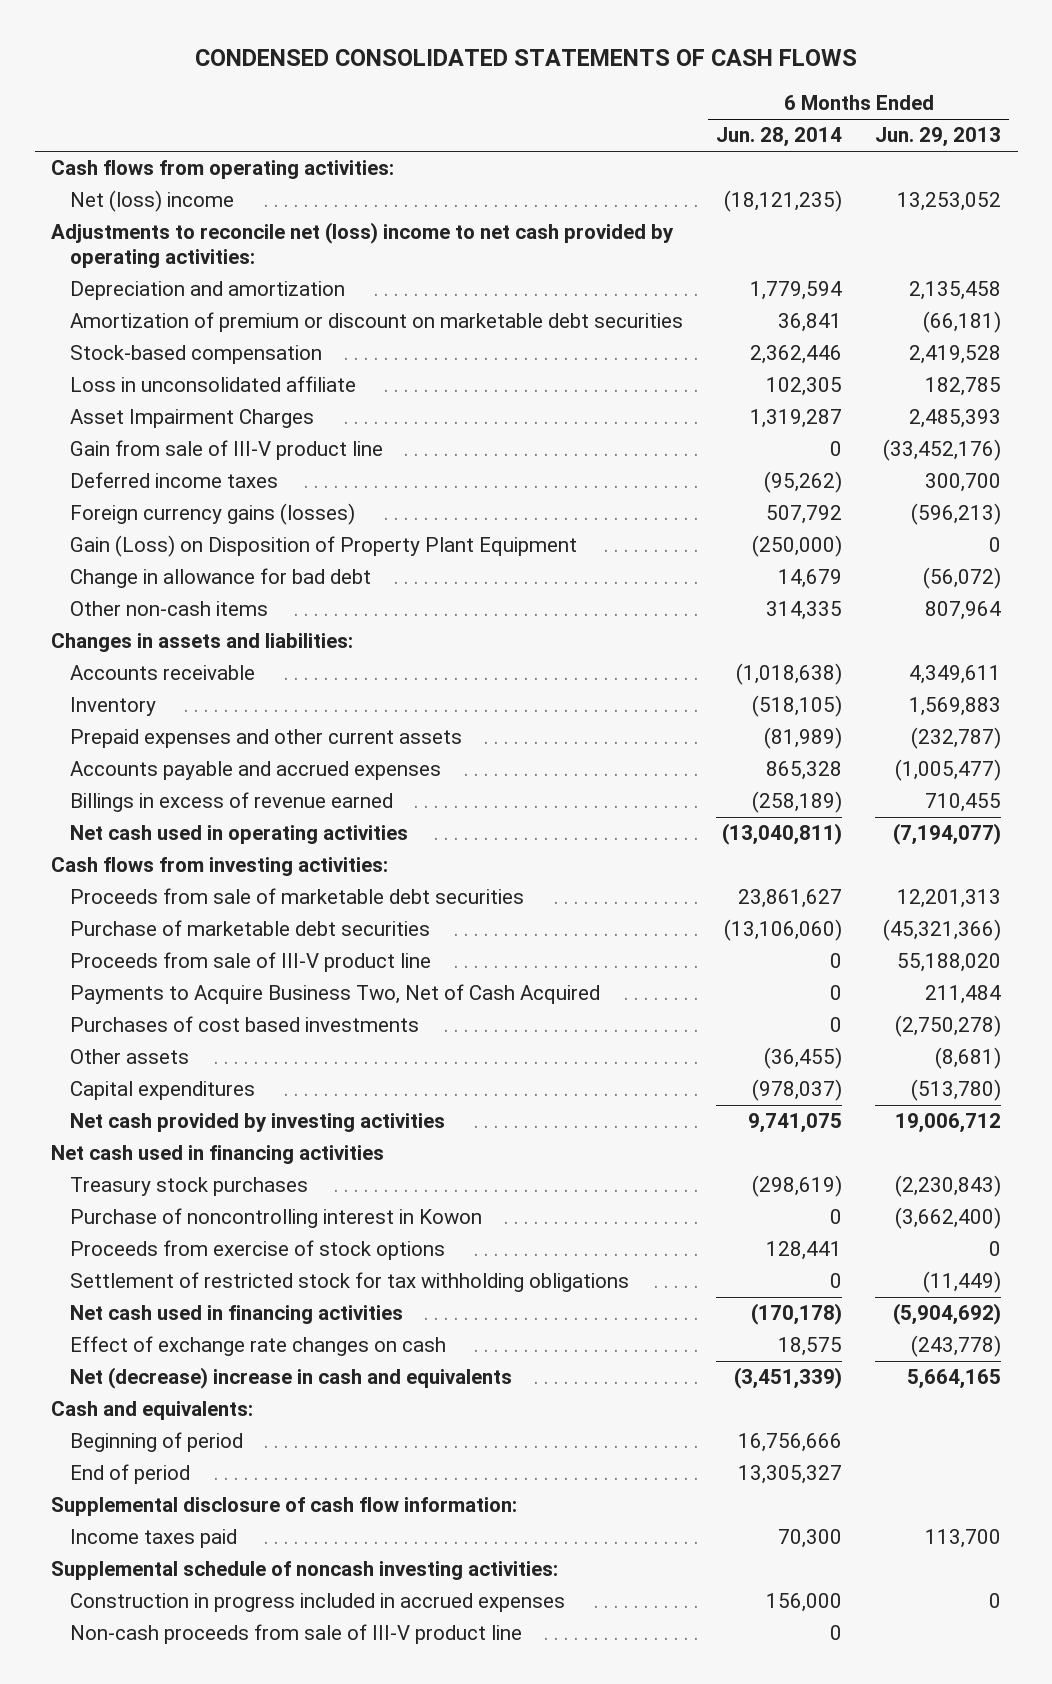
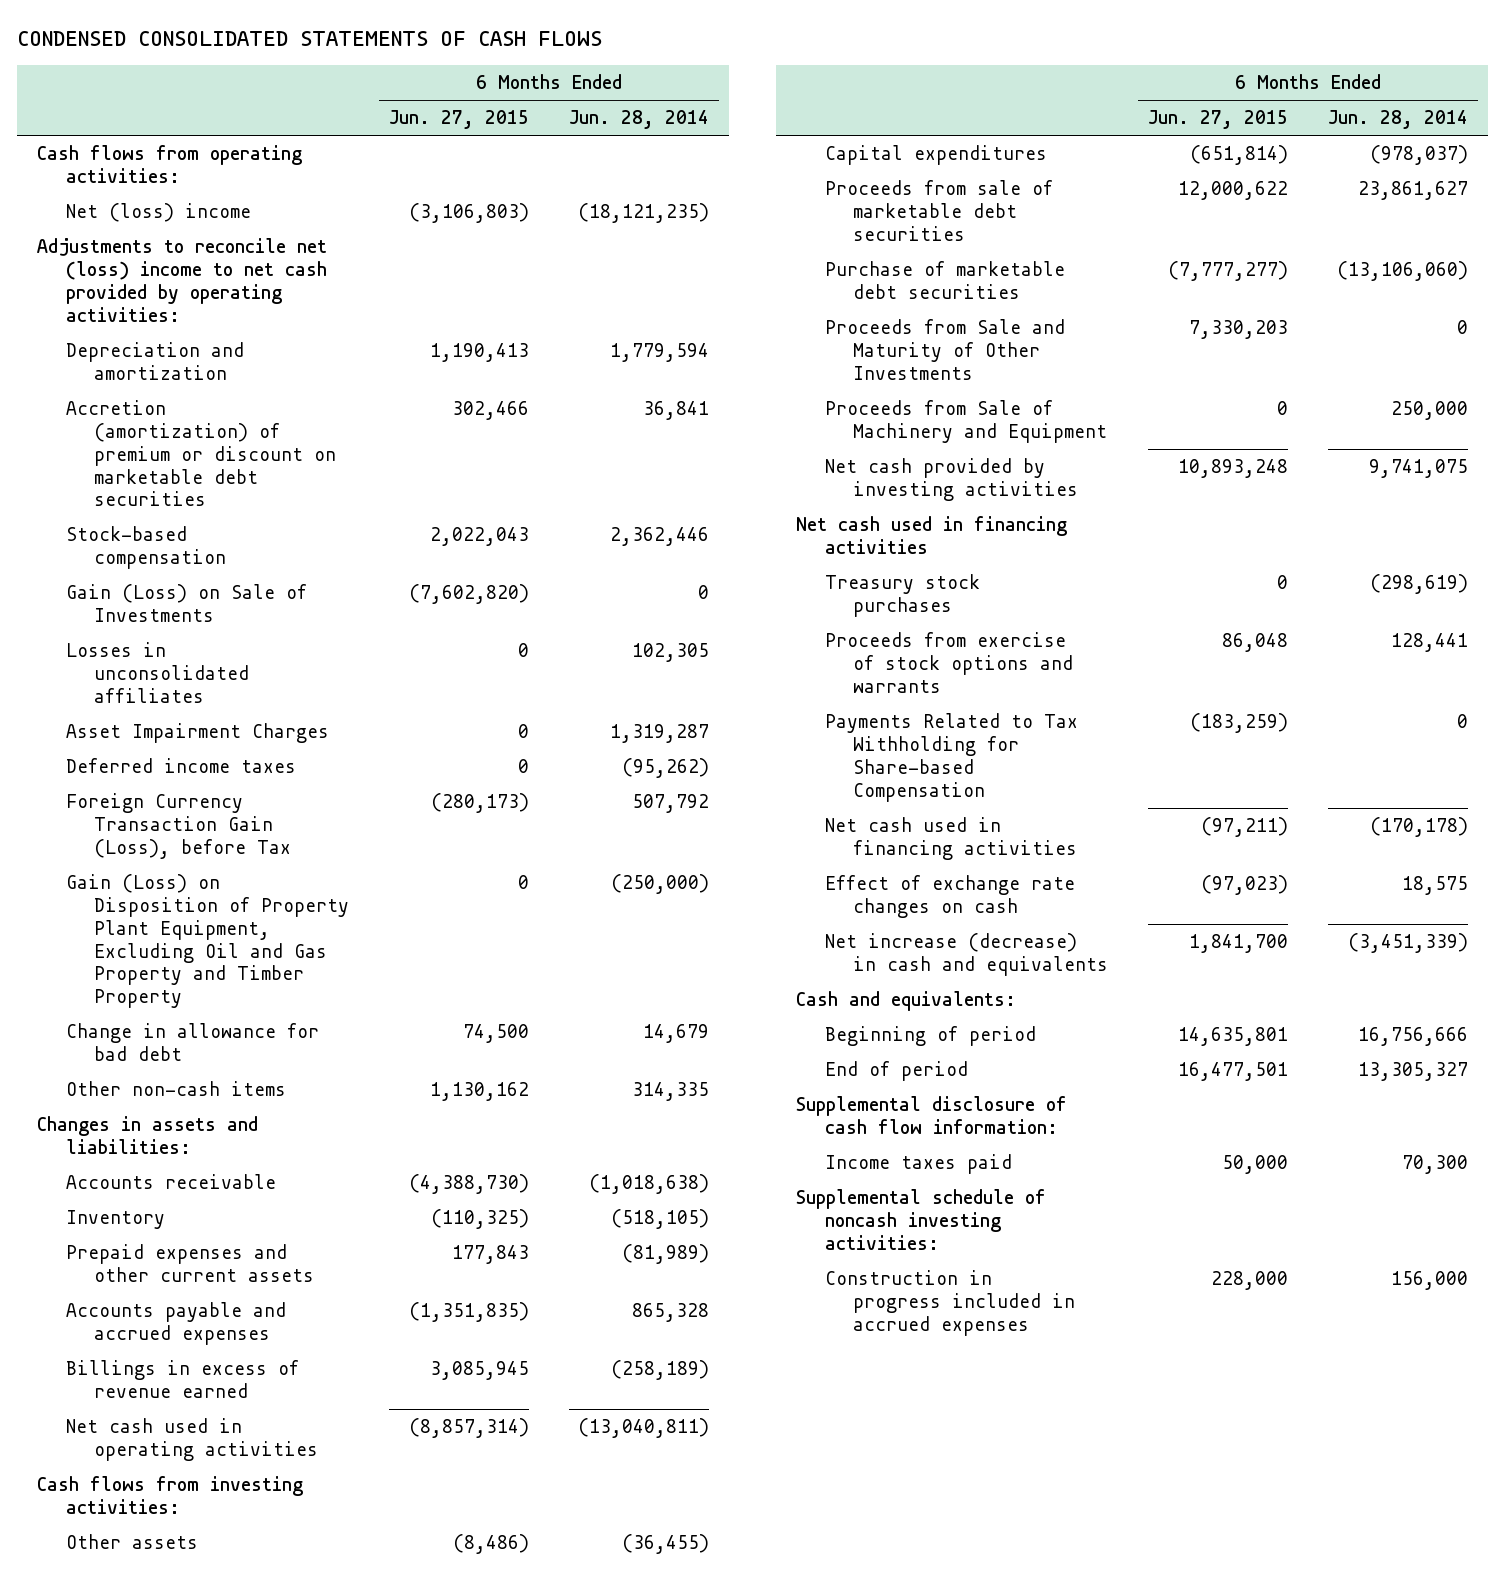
[875,127,1002,148] Jun. 29, 2013 -> none
none -> [389,110,530,130] Jun. 27, 2015
[69,312,683,333] Amortization of premium or discount on marketable debt securities -> [65,400,337,507] Accretion (amortization) of premium or discount on marketable debt securities
none -> [65,584,307,622] Gain (Loss) on Sale of Investments
[69,376,356,393] Loss in unconsolidated affiliate -> [65,642,250,703] Losses in unconsolidated affiliates
[69,440,383,461] Gain from sale of III-V product line -> none
[69,503,355,526] Foreign currency gains (losses) -> [65,793,292,859] Foreign Currency Transaction Gain (Loss), before Tax
[69,535,577,558] Gain (Loss) on Disposition of Property Plant Equipment -> [65,874,350,1009] Gain (Loss) on Disposition of Property Plant Equipment, Excluding Oil and Gas Property and Timber Property
[69,952,431,973] Proceeds from sale of III-V product line -> none
[69,984,600,1005] Payments to Acquire Business Two, Net of Cash Acquired -> none
[69,1016,419,1033] Purchases of cost based investments -> none
[69,888,524,905] Proceeds from sale of marketable debt securities -> [824,180,1053,241] Proceeds from sale of marketable debt securities
[69,920,430,937] Purchase of marketable debt securities -> [824,261,1065,299] Purchase of marketable debt securities
none -> [824,319,1065,380] Proceeds from Sale and Maturity of Other Investments
none -> [824,400,1108,443] Proceeds from Sale of Machinery and Equipment
[69,1208,482,1229] Purchase of noncontrolling interest in Kowon -> none
[69,1240,445,1261] Proceeds from exercise of stock options -> [824,632,1074,693] Proceeds from exercise of stock options and warrants
[69,1272,629,1293] Settlement of restricted stock for tax withholding obligations -> [824,713,1078,802] Payments Related to Tax Withholding for Share-based Compensation
[69,1367,512,1390] Net (decrease) increase in cash and equivalents -> [824,933,1109,976] Net increase (decrease) in cash and equivalents
[69,1624,522,1645] Non-cash proceeds from sale of III-V product line -> none

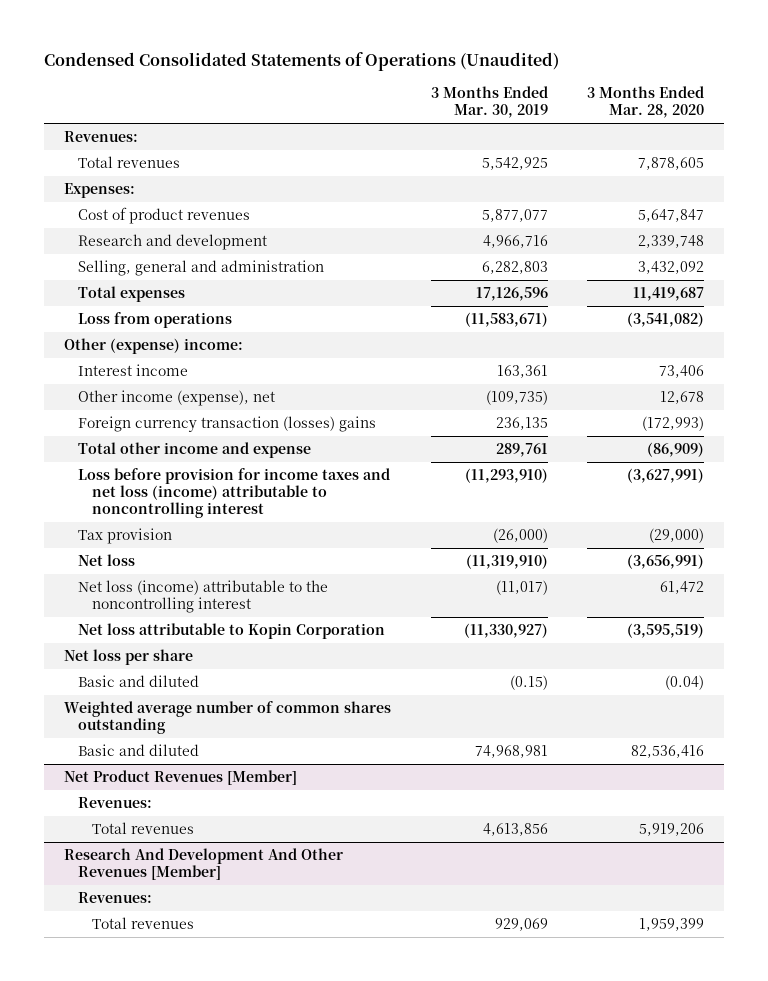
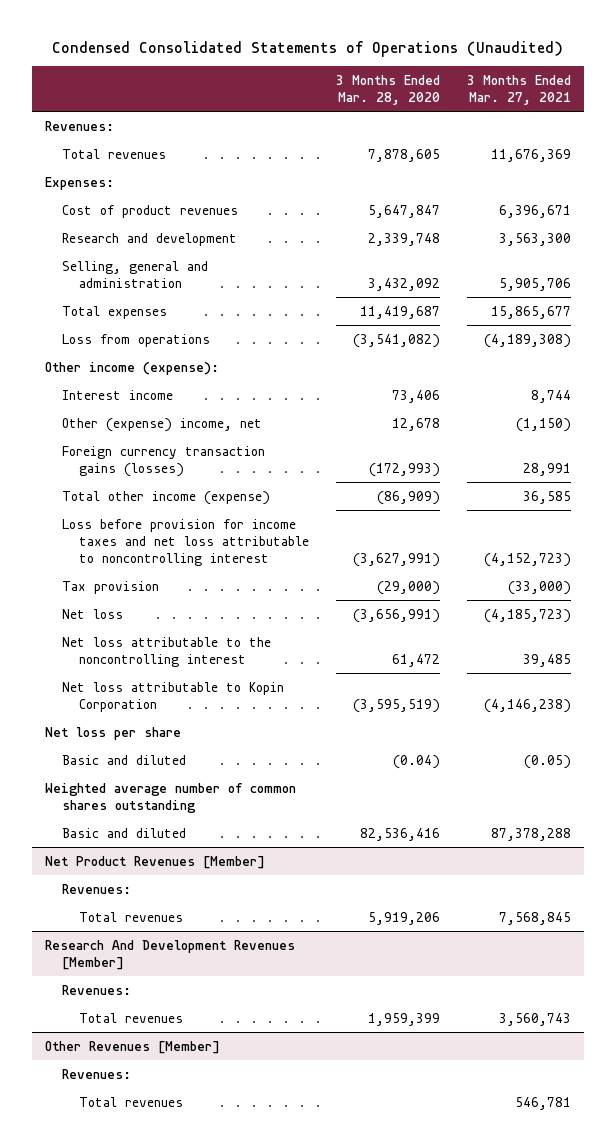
[430,86,548,119] 3 Months Ended Mar. 30, 2019 -> none
none -> [466,74,571,106] 3 Months Ended Mar. 27, 2021
[64,338,244,355] Other (expense) income: -> [45,361,220,375] Other income (expense):
[77,390,275,407] Other income (expense), net -> [61,417,262,432] Other (expense) income, net
[77,416,376,433] Foreign currency transaction (losses) gains -> [61,445,265,477] Foreign currency transaction gains (losses)
[77,442,311,459] Total other income and expense -> [61,490,270,505] Total other income (expense)
[77,468,390,518] Loss before provision for income taxes and net loss (income) attributable to noncontrolling interest -> [61,518,309,566] Loss before provision for income taxes and net loss attributable to noncontrolling interest
[77,580,328,614] Net loss (income) attributable to the noncontrolling interest -> [61,636,271,667] Net loss attributable to the noncontrolling interest
[64,848,344,881] Research And Development And Other Revenues [Member] -> [45,939,296,970] Research And Development Revenues [Member]
none -> [45,1040,221,1054] Other Revenues [Member]
none -> [61,1068,131,1079] Revenues:
none -> [78,1096,183,1107] Total revenues

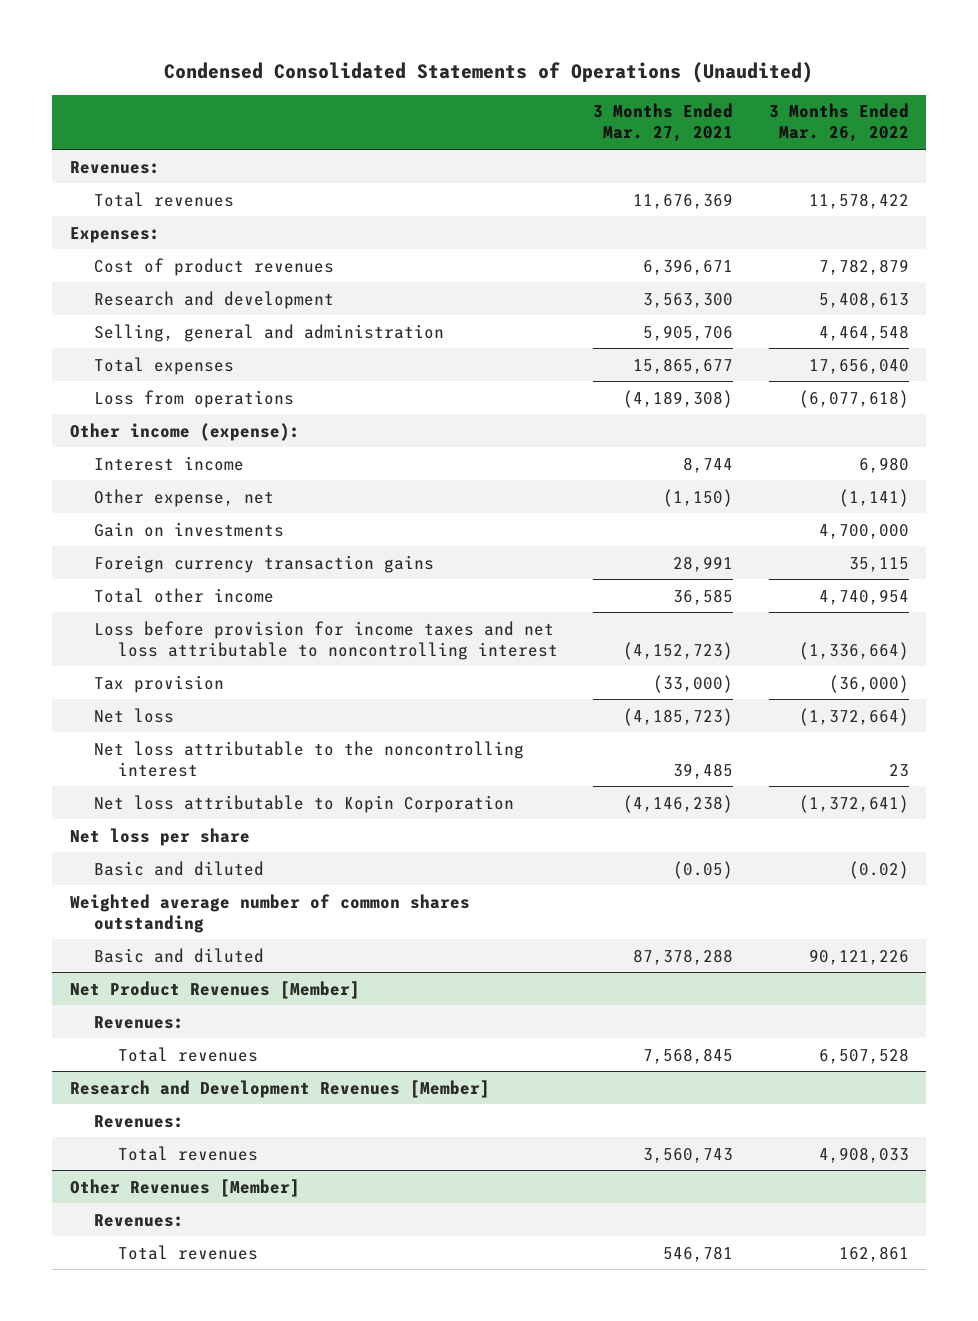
[335,74,440,106] 3 Months Ended Mar. 28, 2020 -> none
none -> [768,103,909,143] 3 Months Ended Mar. 26, 2022
[61,417,262,432] Other (expense) income, net -> [93,488,274,507] Other expense, net
none -> [93,521,284,537] Gain on investments
[61,445,265,477] Foreign currency transaction gains (losses) -> [93,554,434,573] Foreign currency transaction gains
[61,490,270,505] Total other income (expense) -> [93,587,274,603] Total other income
[45,939,296,970] Research And Development Revenues [Member] -> [69,1079,490,1098] Research and Development Revenues [Member]

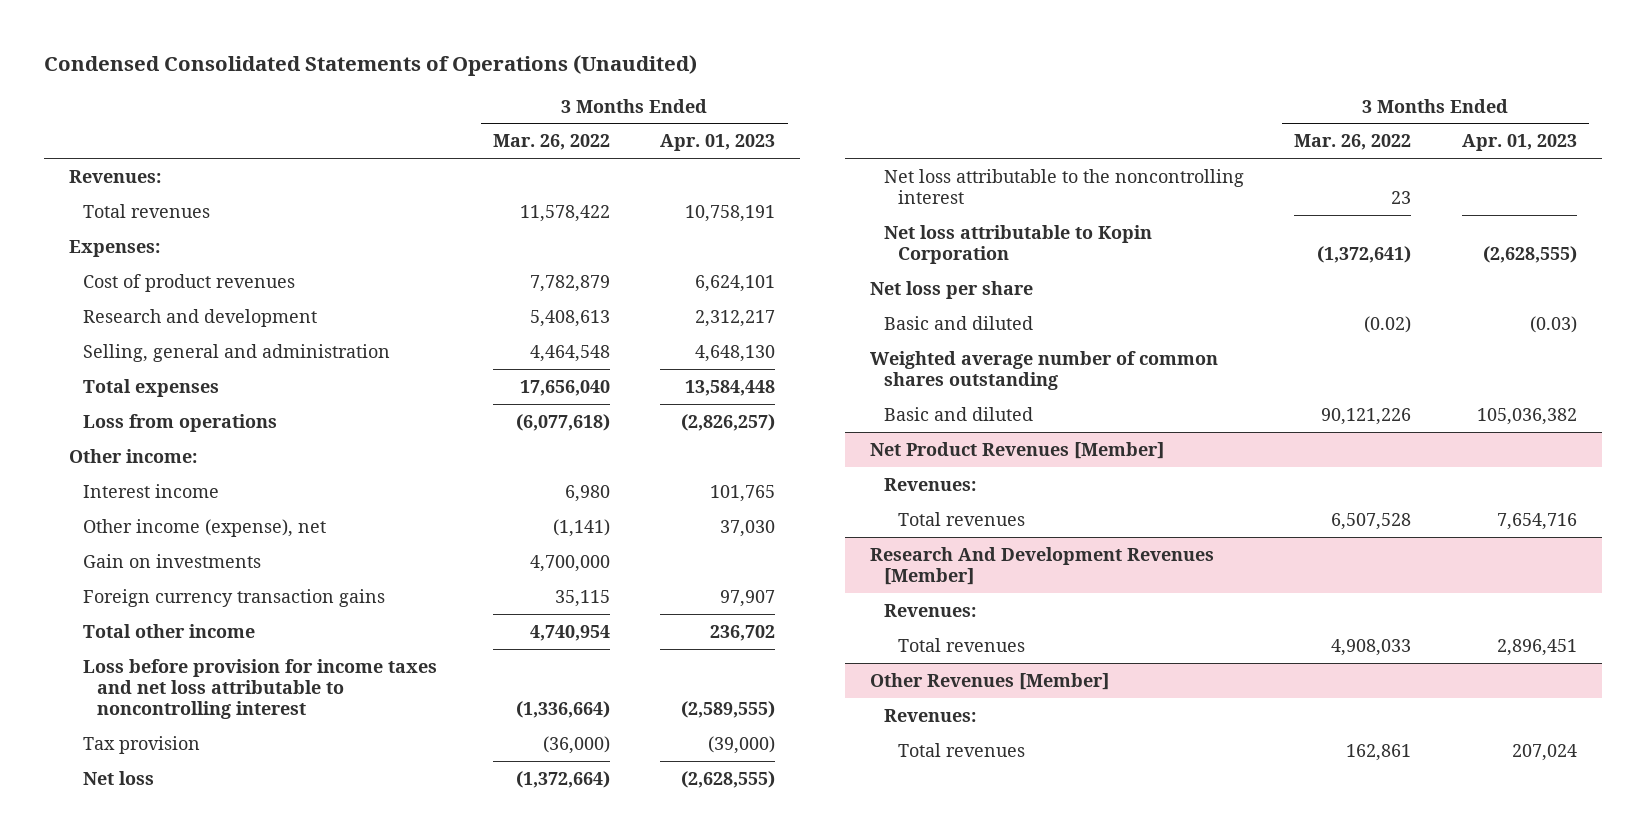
[593,103,734,143] 3 Months Ended Mar. 27, 2021 -> none
none -> [660,134,776,152] Apr. 01, 2023
[69,422,300,441] Other income (expense): -> [68,448,197,463] Other income:
[93,488,274,507] Other expense, net -> [82,518,326,537] Other income (expense), net
[69,1079,490,1098] Research and Development Revenues [Member] -> [869,546,1214,585] Research And Development Revenues [Member]

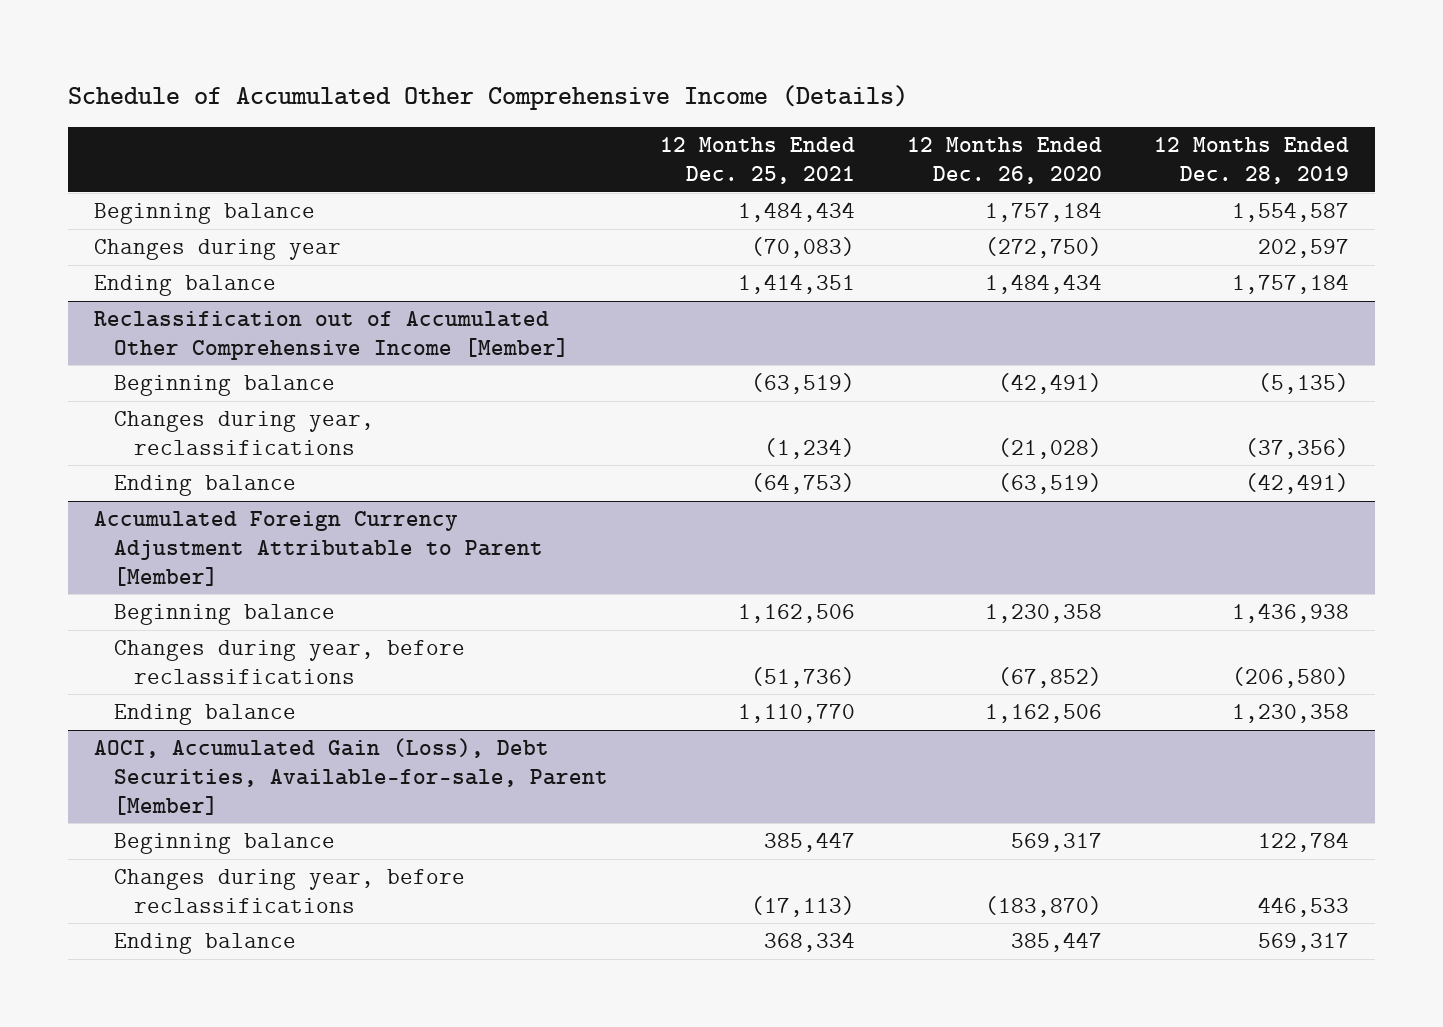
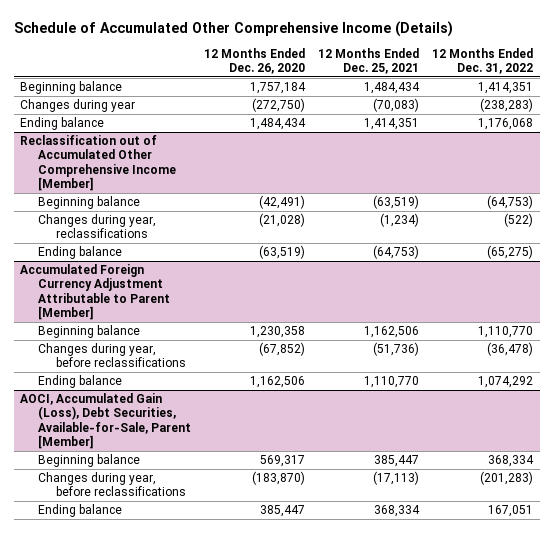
[1154,137,1350,185] 12 Months Ended Dec. 28, 2019 -> none
none -> [432,47,534,75] 12 Months Ended Dec. 31, 2022
[93,737,608,815] AOCI, Accumulated Gain (Loss), Debt Securities, Available-for-sale, Parent [Member] -> [20,393,192,450] AOCI, Accumulated Gain (Loss), Debt Securities, Available-for-Sale, Parent [Member]

